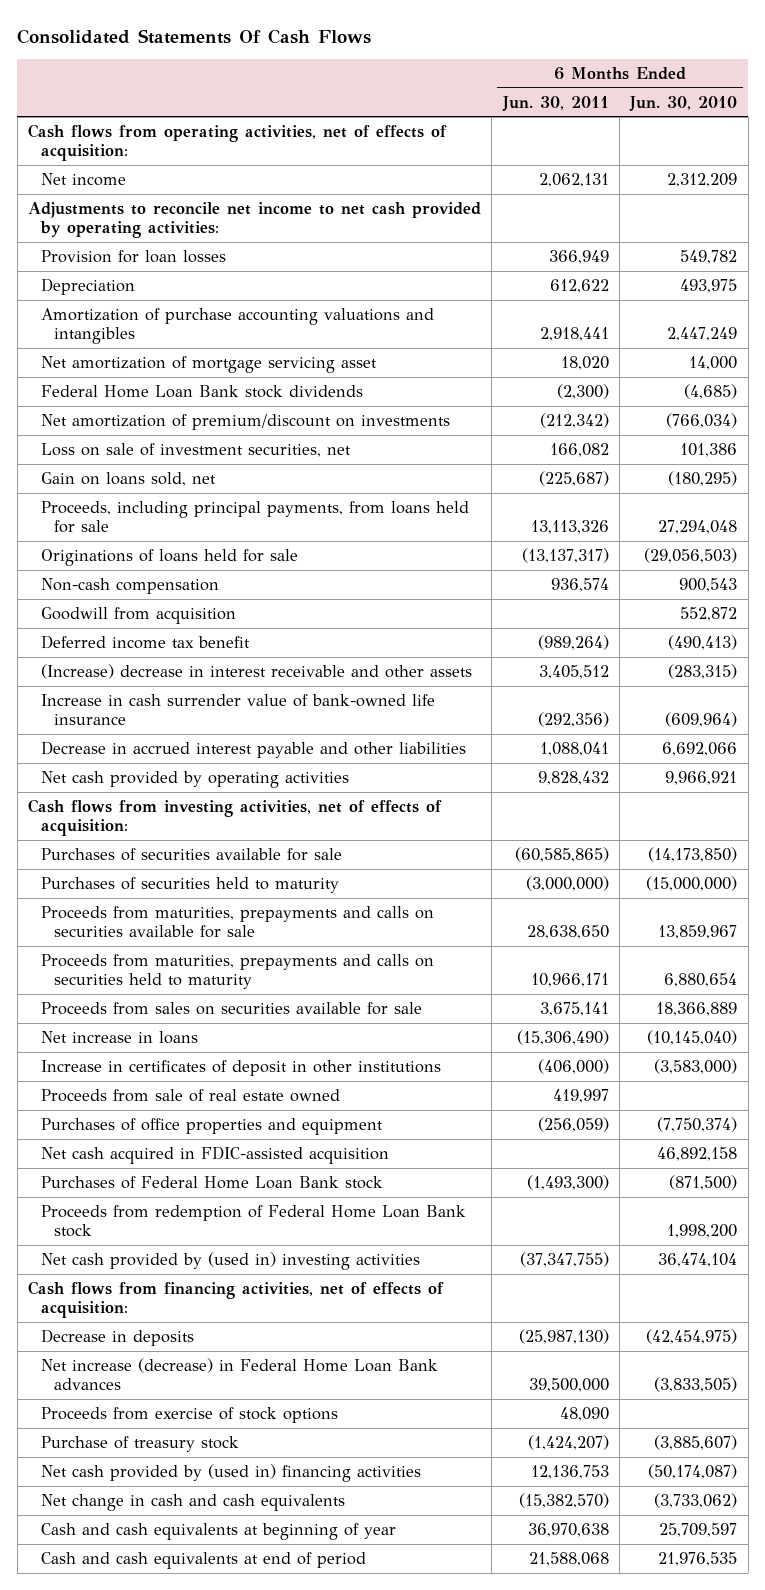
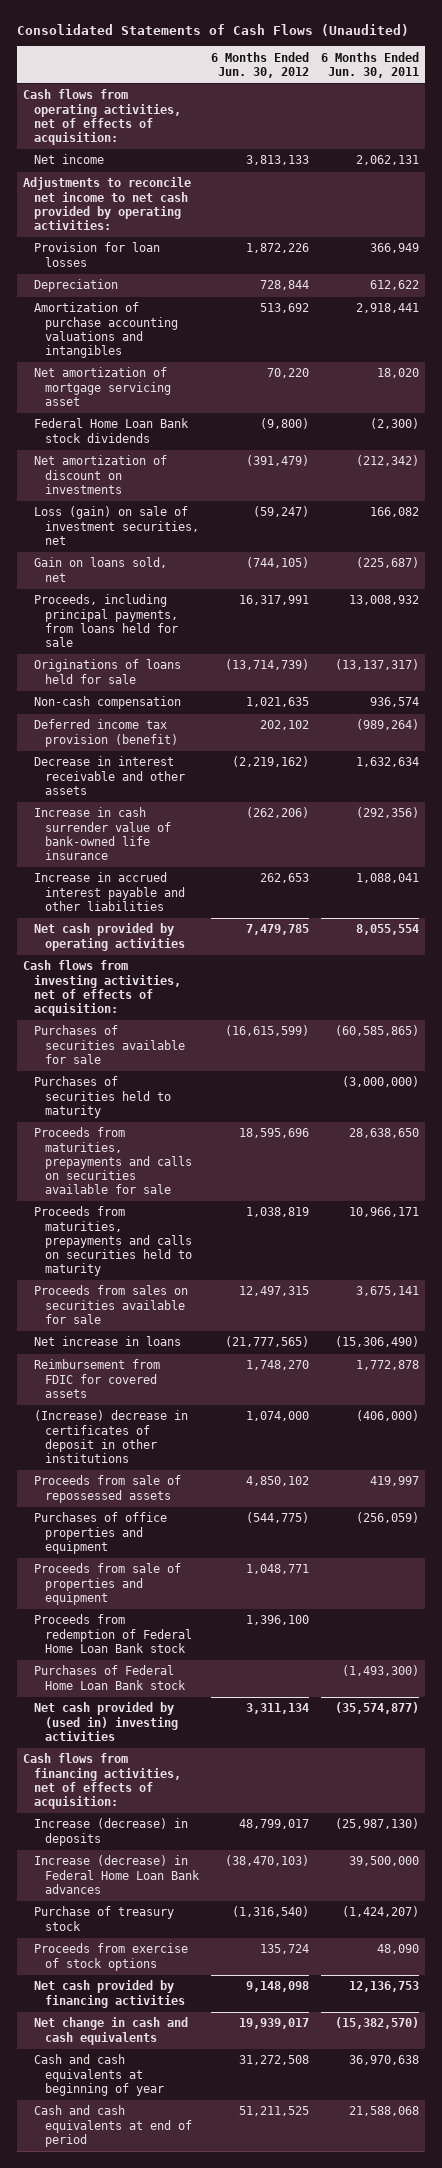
[17,28,372,44] Consolidated Statements Of Cash Flows -> [17,23,410,36] Consolidated Statements of Cash Flows (Unaudited)
[629,95,738,111] Jun. 30, 2010 -> none
none -> [211,51,310,78] 6 Months Ended Jun. 30, 2012
[41,413,451,430] Net amortization of premium/discount on investments -> [34,455,168,494] Net amortization of discount on investments
[41,442,352,457] Loss on sale of investment securities, net -> [34,506,200,545] Loss (gain) on sale of investment securities, net
[530,520,609,535] 13,113,326 -> [348,595,419,606] 13,008,932
[41,606,237,624] Goodwill from acquisition -> none
[41,634,251,649] Deferred income tax benefit -> [34,719,179,747] Deferred income tax provision (benefit)
[41,663,473,679] (Increase) decrease in interest receivable and other assets -> [34,756,186,795] Decrease in interest receivable and other assets
[538,664,609,679] 3,405,512 -> [355,757,419,768] 1,632,634
[41,740,467,758] Decrease in accrued interest payable and other liabilities -> [34,872,186,911] Increase in accrued interest payable and other liabilities
[537,770,609,785] 9,828,432 -> [355,924,419,936] 8,055,554
none -> [34,1359,161,1398] Reimbursement from FDIC for covered assets
[41,1059,442,1076] Increase in certificates of deposit in other institutions -> [34,1410,189,1463] (Increase) decrease in certificates of deposit in other institutions
[41,1088,341,1102] Proceeds from sale of real estate owned -> [34,1475,182,1503] Proceeds from sale of repossessed assets
[41,1145,390,1164] Net cash acquired in FDIC-assisted acquisition -> none
none -> [34,1563,182,1605] Proceeds from sale of properties and equipment
[41,1175,384,1189] Purchases of Federal Home Loan Bank stock -> [34,1665,187,1690] Purchases of Federal Home Loan Bank stock
[519,1251,609,1267] (37,347,755) -> [334,1702,419,1715] (35,574,877)
[41,1328,195,1346] Decrease in deposits -> [34,1818,189,1846] Increase (decrease) in deposits
[41,1357,439,1391] Net increase (decrease) in Federal Home Loan Bank advances -> [34,1855,201,1894] Increase (decrease) in Federal Home Loan Bank advances
[41,1406,339,1423] Proceeds from exercise of stock options -> [34,1943,189,1971] Proceeds from exercise of stock options
[41,1463,422,1482] Net cash provided by (used in) financing activities -> [34,1980,186,2008] Net cash provided by financing activities

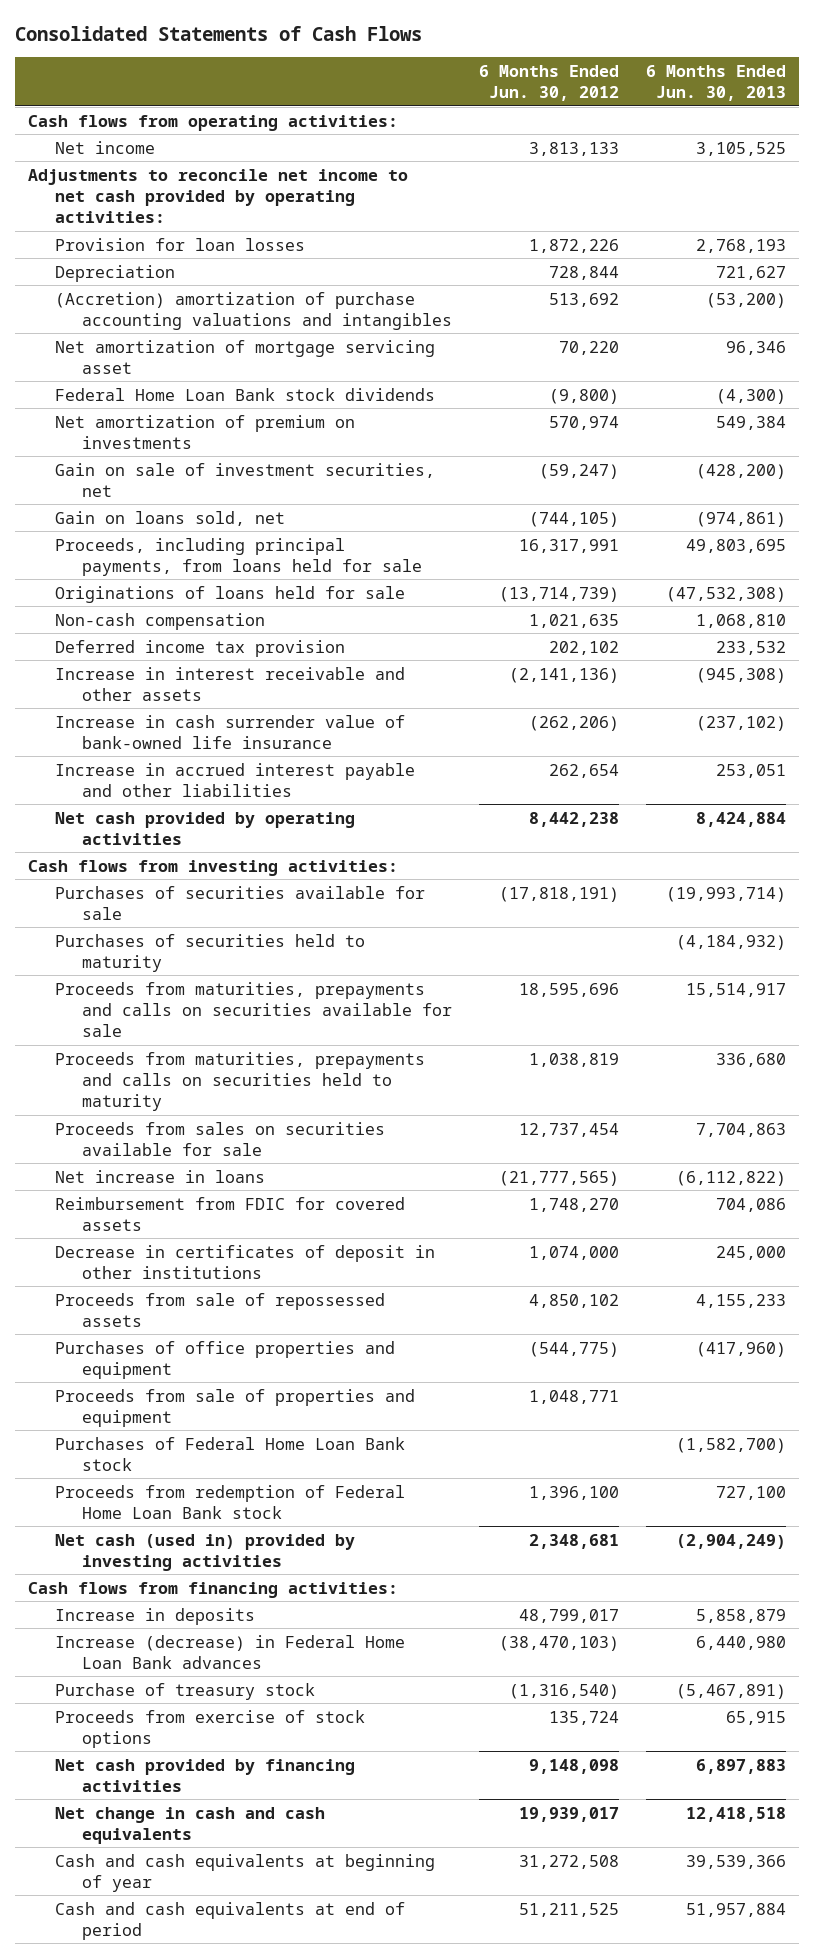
[17,23,410,36] Consolidated Statements of Cash Flows (Unaudited) -> [14,25,422,41] Consolidated Statements of Cash Flows
[320,51,419,78] 6 Months Ended Jun. 30, 2011 -> none
none -> [645,64,786,102] 6 Months Ended Jun. 30, 2013
[22,89,182,145] Cash flows from operating activities, net of effects of acquisition: -> [28,114,399,131] Cash flows from operating activities:
[34,302,179,358] Amortization of purchase accounting valuations and intangibles -> [54,291,452,330] (Accretion) amortization of purchase accounting valuations and intangibles
[34,455,168,494] Net amortization of discount on investments -> [54,414,355,449] Net amortization of premium on investments
[246,455,310,467] (391,479) -> [548,415,619,430] 570,974
[34,506,200,545] Loss (gain) on sale of investment securities, net -> [54,462,435,497] Gain on sale of investment securities, net
[34,719,179,747] Deferred income tax provision (benefit) -> [54,639,345,657] Deferred income tax provision
[34,756,186,795] Decrease in interest receivable and other assets -> [54,666,405,701] Increase in interest receivable and other assets
[232,756,310,768] (2,219,162) -> [508,667,619,683] (2,141,136)
[260,873,310,884] 262,653 -> [548,763,619,778] 262,654
[246,924,310,936] 7,479,785 -> [528,811,619,827] 8,442,238
[22,960,182,1016] Cash flows from investing activities, net of effects of acquisition: -> [28,859,399,876] Cash flows from investing activities:
[225,1025,310,1037] (16,615,599) -> [498,886,619,902] (17,818,191)
[239,1286,310,1297] 12,497,315 -> [518,1122,619,1137] 12,737,454
[34,1410,189,1463] (Increase) decrease in certificates of deposit in other institutions -> [54,1244,435,1279] Decrease in certificates of deposit in other institutions
[34,1614,193,1653] Proceeds from redemption of Federal Home Loan Bank stock -> [54,1484,405,1519] Proceeds from redemption of Federal Home Loan Bank stock
[34,1702,179,1741] Net cash provided by (used in) investing activities -> [54,1533,355,1571] Net cash (used in) provided by investing activities
[246,1703,310,1715] 3,311,134 -> [528,1533,619,1549] 2,348,681
[22,1753,182,1809] Cash flows from financing activities, net of effects of acquisition: -> [28,1581,399,1598] Cash flows from financing activities:
[34,1818,189,1846] Increase (decrease) in deposits -> [54,1607,255,1625] Increase in deposits

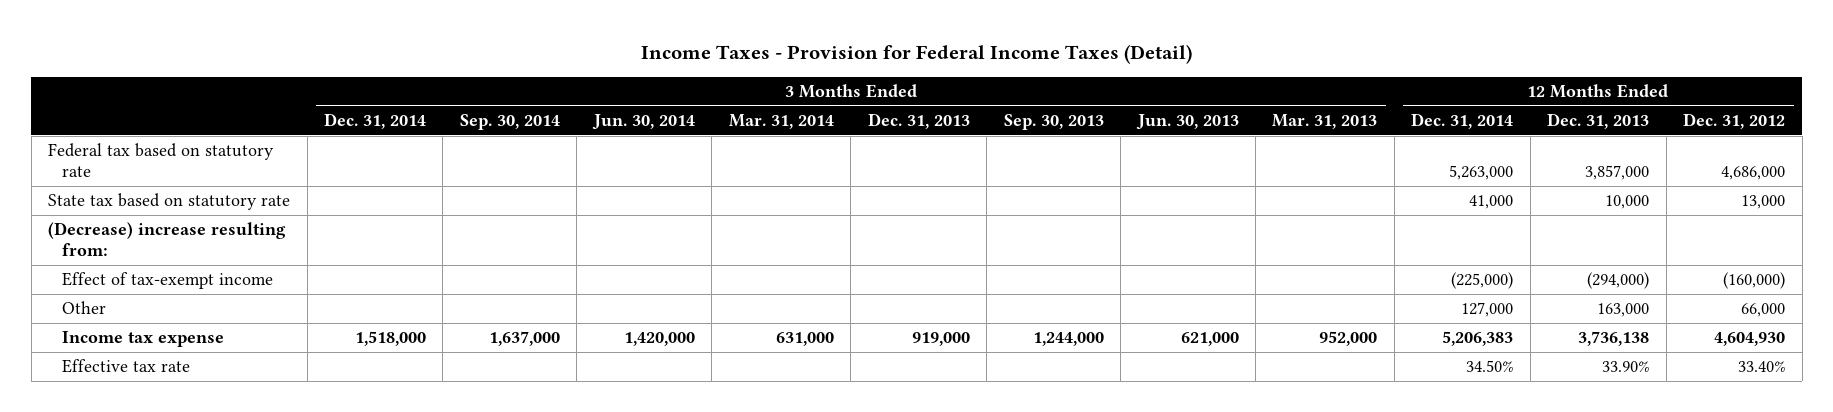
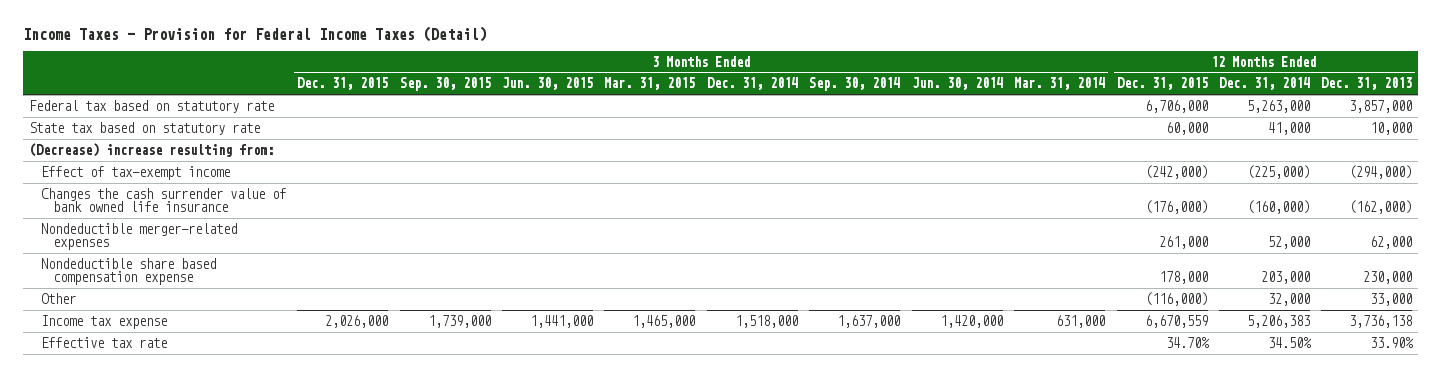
[867,113,970,130] Dec. 31, 2013 -> none
[1003,114,1104,131] Sep. 30, 2013 -> none
[1135,114,1239,131] Jun. 30, 2013 -> none
[1272,114,1378,130] Mar. 31, 2013 -> none
[1683,113,1786,130] Dec. 31, 2012 -> none
none -> [297,77,389,91] Dec. 31, 2015
none -> [399,77,491,92] Sep. 30, 2015
none -> [502,77,594,91] Jun. 30, 2015
none -> [604,77,696,91] Mar. 31, 2015
none -> [1116,77,1208,91] Dec. 31, 2015
none -> [40,187,286,213] Changes the cash surrender value of bank owned life insurance
none -> [40,222,237,251] Nondeductible merger-related expenses
none -> [40,257,216,286] Nondeductible share based compensation expense
[1461,302,1514,318] 127,000 -> [1267,292,1310,306] 32,000
[1597,303,1650,318] 163,000 -> [1370,292,1413,306] 33,000

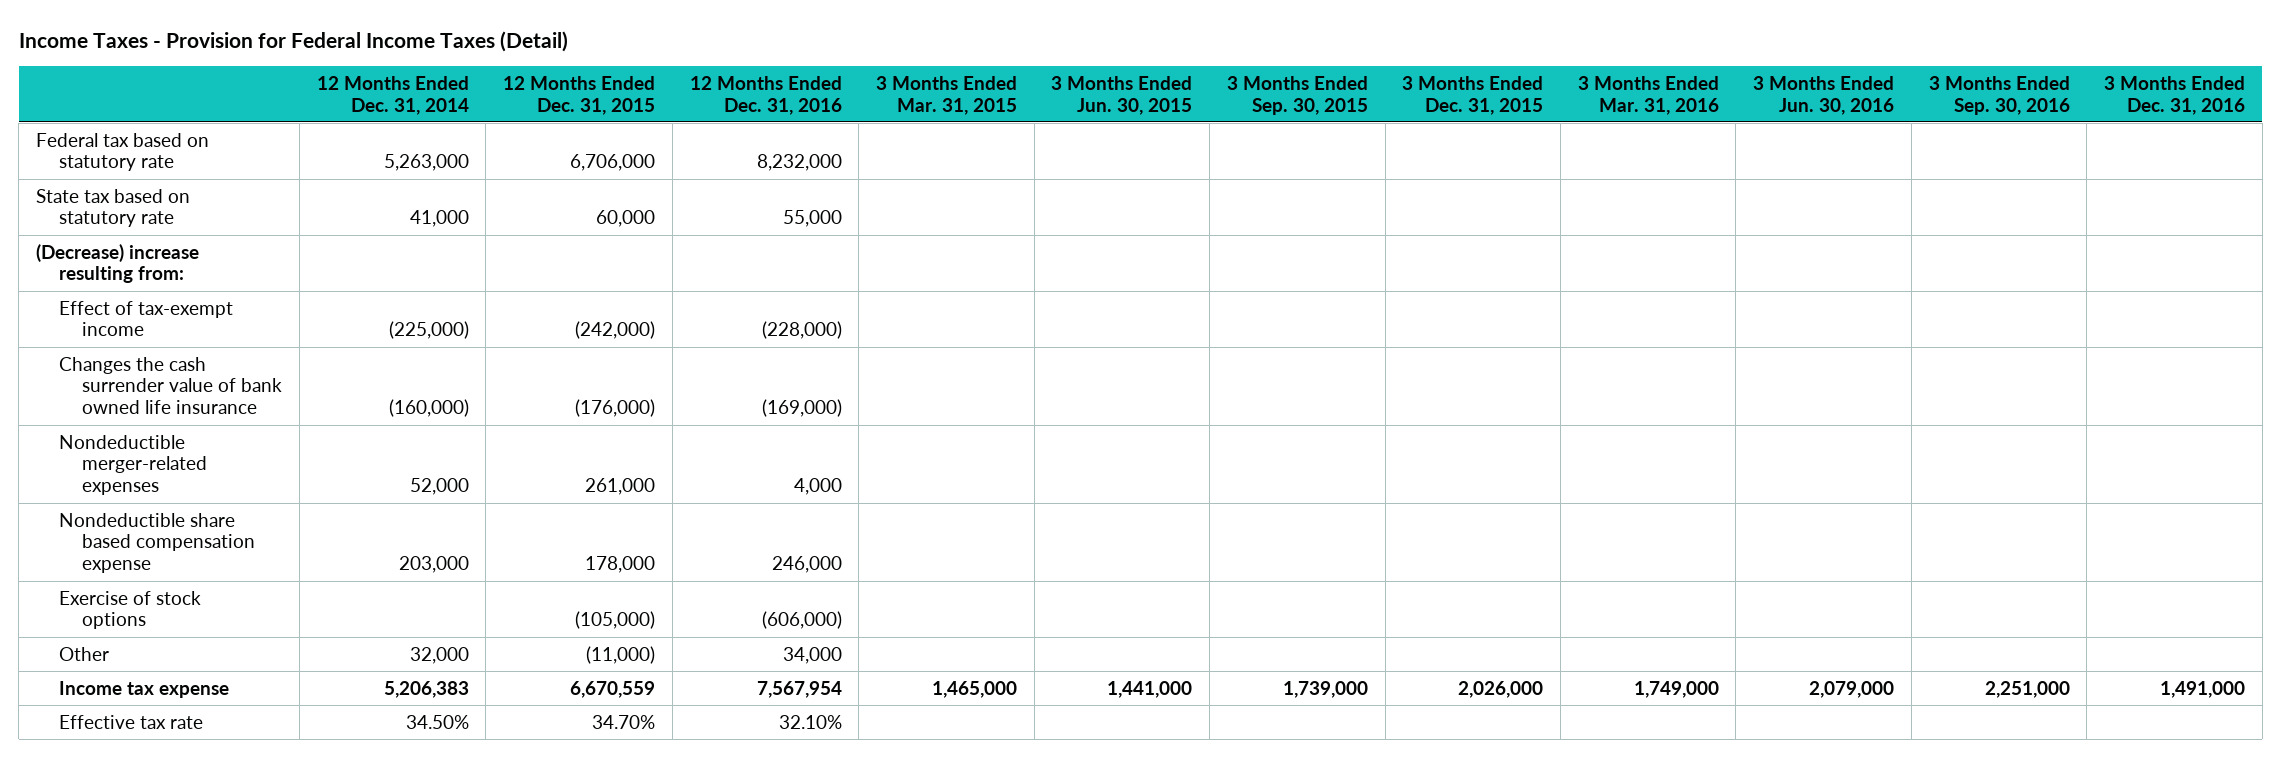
[706,77,798,91] Dec. 31, 2014 -> none
[809,77,901,92] Sep. 30, 2014 -> none
[911,77,1003,91] Jun. 30, 2014 -> none
[1014,77,1106,91] Mar. 31, 2014 -> none
[1321,77,1413,91] Dec. 31, 2013 -> none
none -> [689,75,842,115] 12 Months Ended Dec. 31, 2016
none -> [1577,75,1719,115] 3 Months Ended Mar. 31, 2016
none -> [1753,75,1895,115] 3 Months Ended Jun. 30, 2016
none -> [1928,75,2070,115] 3 Months Ended Sep. 30, 2016
none -> [2104,75,2246,115] 3 Months Ended Dec. 31, 2016
none -> [59,590,202,630] Exercise of stock options
[1144,291,1208,306] (116,000) -> [586,645,656,664] (11,000)

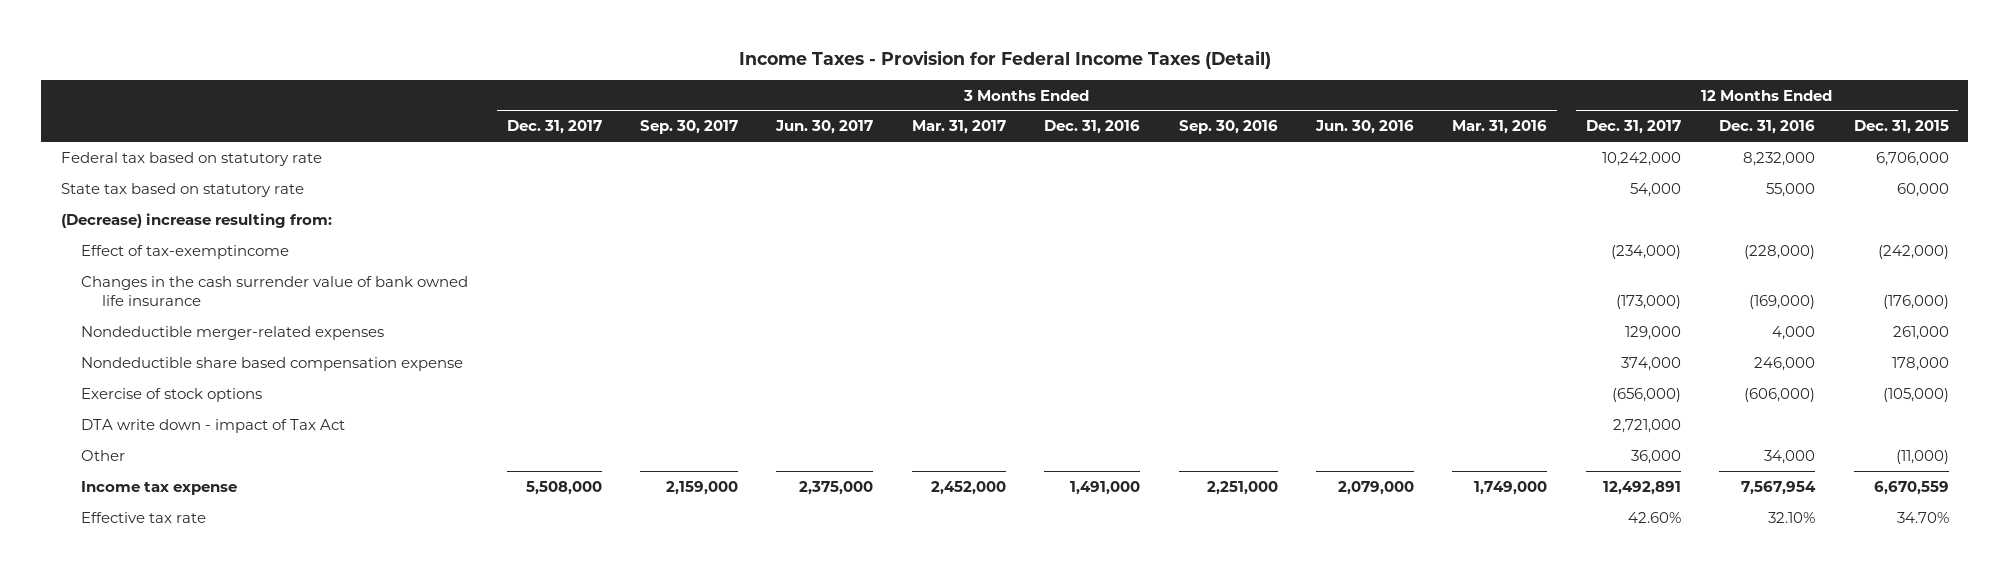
[316,75,469,115] 12 Months Ended Dec. 31, 2014 -> none
[876,75,1018,115] 3 Months Ended Mar. 31, 2015 -> none
[1051,75,1193,115] 3 Months Ended Jun. 30, 2015 -> none
[1226,75,1368,115] 3 Months Ended Sep. 30, 2015 -> none
[1402,75,1544,115] 3 Months Ended Dec. 31, 2015 -> none
none -> [506,120,602,135] Dec. 31, 2017
none -> [640,120,739,135] Sep. 30, 2017
none -> [775,120,874,135] Jun. 30, 2017
none -> [911,120,1006,135] Mar. 31, 2017
none -> [1585,120,1681,135] Dec. 31, 2017
[59,300,234,337] Effect of tax-exempt income -> [81,244,290,259] Effect of tax-exemptincome
[59,356,283,415] Changes the cash surrender value of bank owned life insurance -> [81,275,469,306] Changes in the cash surrender value of bank owned life insurance
none -> [81,418,346,433] DTA write down - impact of Tax Act

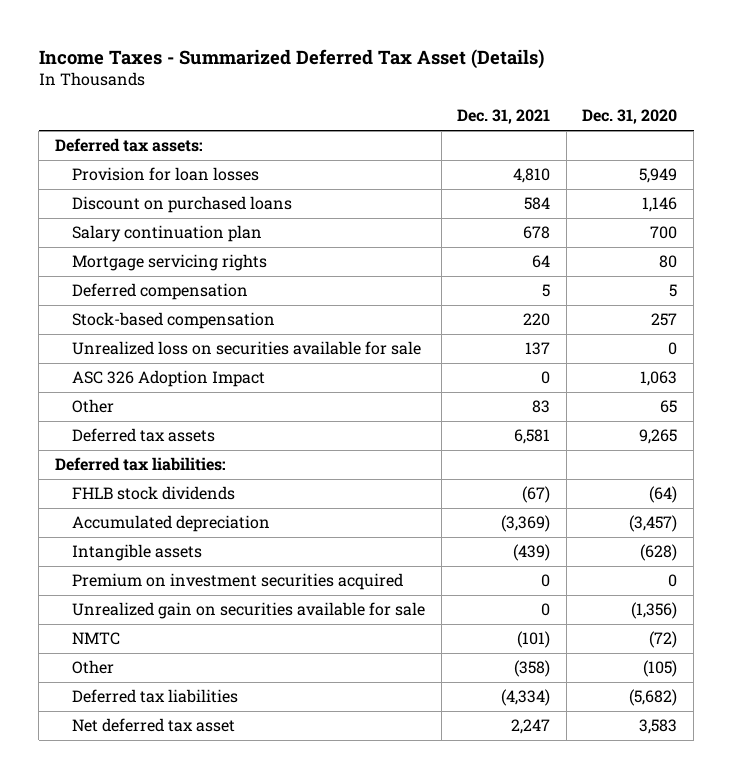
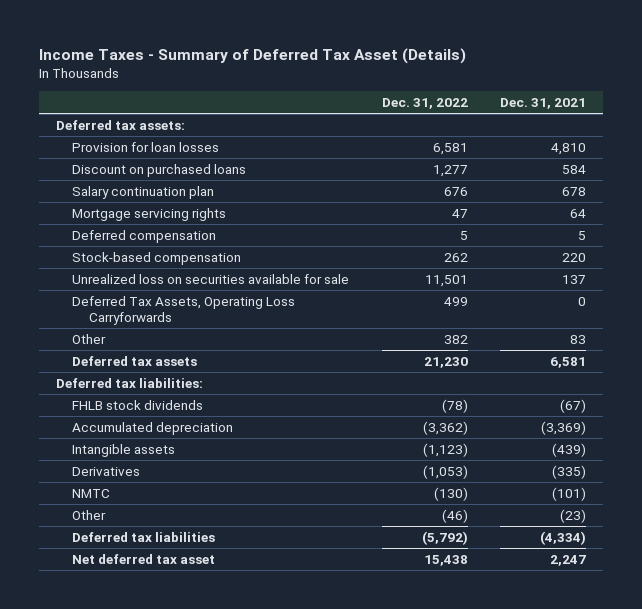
[38,48,544,69] Income Taxes - Summarized Deferred Tax Asset (Details) -> [39,47,467,64] Income Taxes - Summary of Deferred Tax Asset (Details)
[582,109,678,125] Dec. 31, 2020 -> none
none -> [381,97,468,109] Dec. 31, 2022
[71,370,265,388] ASC 326 Adoption Impact -> none
none -> [72,295,296,325] Deferred Tax Assets, Operating Loss Carryforwards
[71,573,403,591] Premium on investment securities acquired -> none
[71,602,425,620] Unrealized gain on securities available for sale -> none
none -> [72,466,141,476] Derivatives
[514,660,551,678] (358) -> [560,508,587,523] (23)

